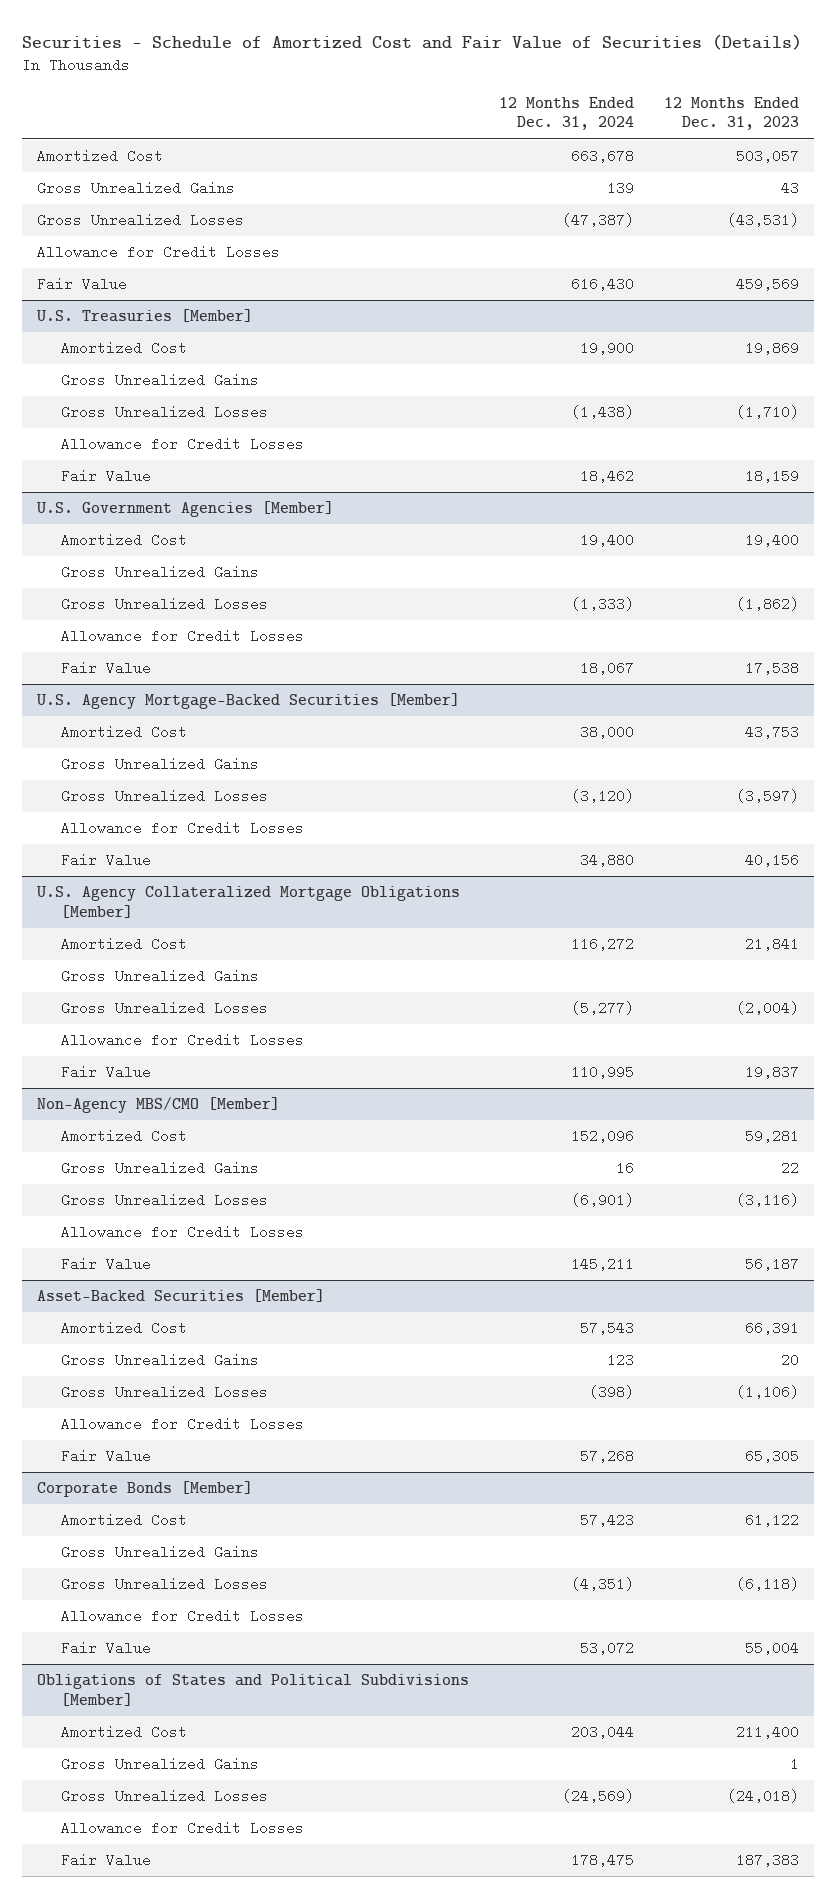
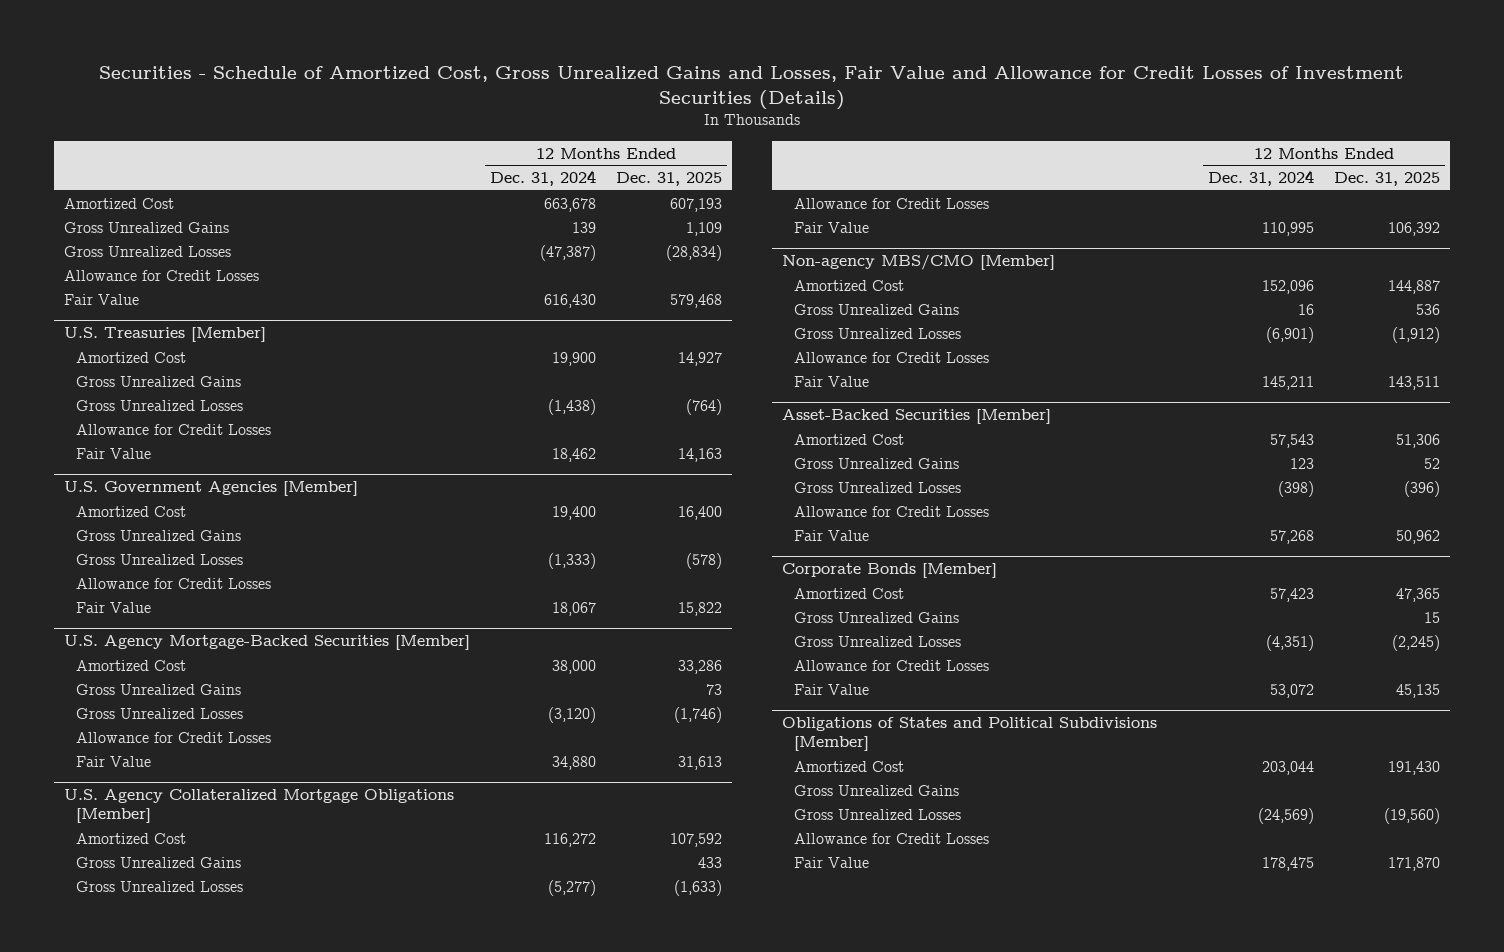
[21,33,802,50] Securities - Schedule of Amortized Cost and Fair Value of Securities (Details) -> [99,66,1405,110] Securities - Schedule of Amortized Cost, Gross Unrealized Gains and Losses, Fair Value and Allowance for Credit Losses of Investment Securities (Details)
[664,96,800,131] 12 Months Ended Dec. 31, 2023 -> none
none -> [616,172,723,187] Dec. 31, 2025
[36,1097,280,1114] Non-Agency MBS/CMO [Member] -> [782,254,1056,271] Non-agency MBS/CMO [Member]

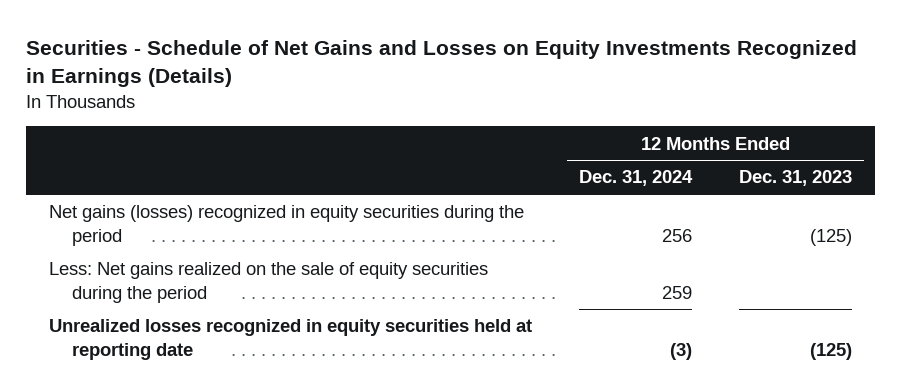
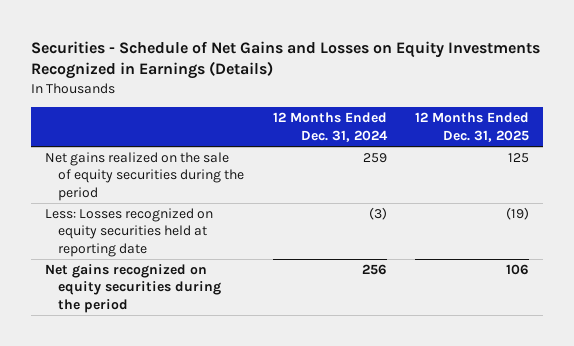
[739,170,853,187] Dec. 31, 2023 -> none
none -> [415,112,530,142] 12 Months Ended Dec. 31, 2025
[49,319,533,360] Unrealized losses recognized in equity securities held at reporting date -> none
[49,205,525,246] Net gains (losses) recognized in equity securities during the period -> [45,152,245,201] Net gains realized on the sale of equity securities during the period
[662,228,693,242] 256 -> [362,153,387,164] 259
[49,262,489,303] Less: Net gains realized on the sale of equity securities during the period -> [45,208,214,257] Less: Losses recognized on equity securities held at reporting date
[662,285,693,299] 259 -> [368,207,387,221] (3)
none -> [45,264,222,313] Net gains recognized on equity securities during the period

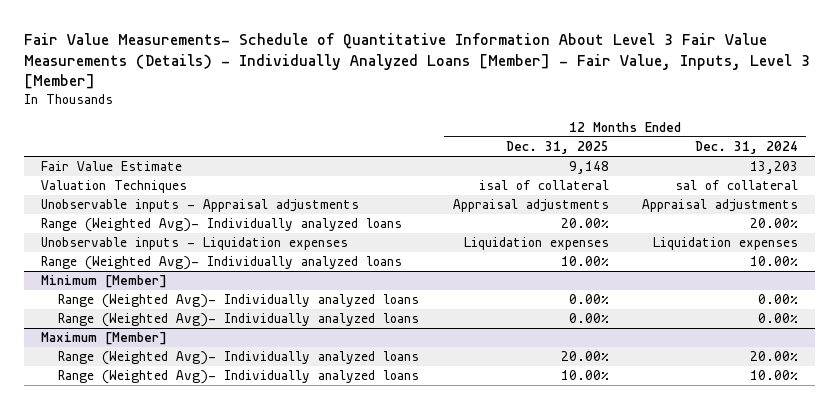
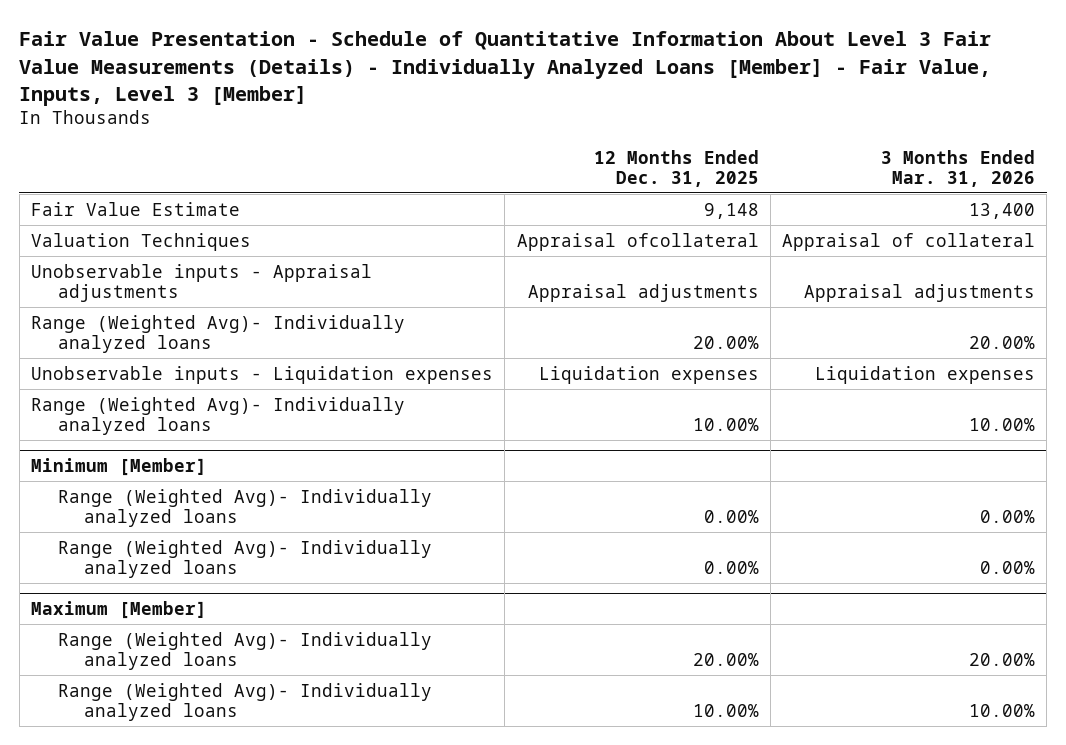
[24,32,811,90] Fair Value Measurements- Schedule of Quantitative Information About Level 3 Fair Value Measurements (Details) - Individually Analyzed Loans [Member] - Fair Value, Inputs, Level 3 [Member] -> [19,31,992,106] Fair Value Presentation - Schedule of Quantitative Information About Level 3 Fair Value Measurements (Details) - Individually Analyzed Loans [Member] - Fair Value, Inputs, Level 3 [Member]
[694,141,798,155] Dec. 31, 2024 -> none
none -> [881,149,1036,187] 3 Months Ended Mar. 31, 2026
[478,180,609,191] isal of collateral -> [516,232,759,251] Appraisal ofcollateral

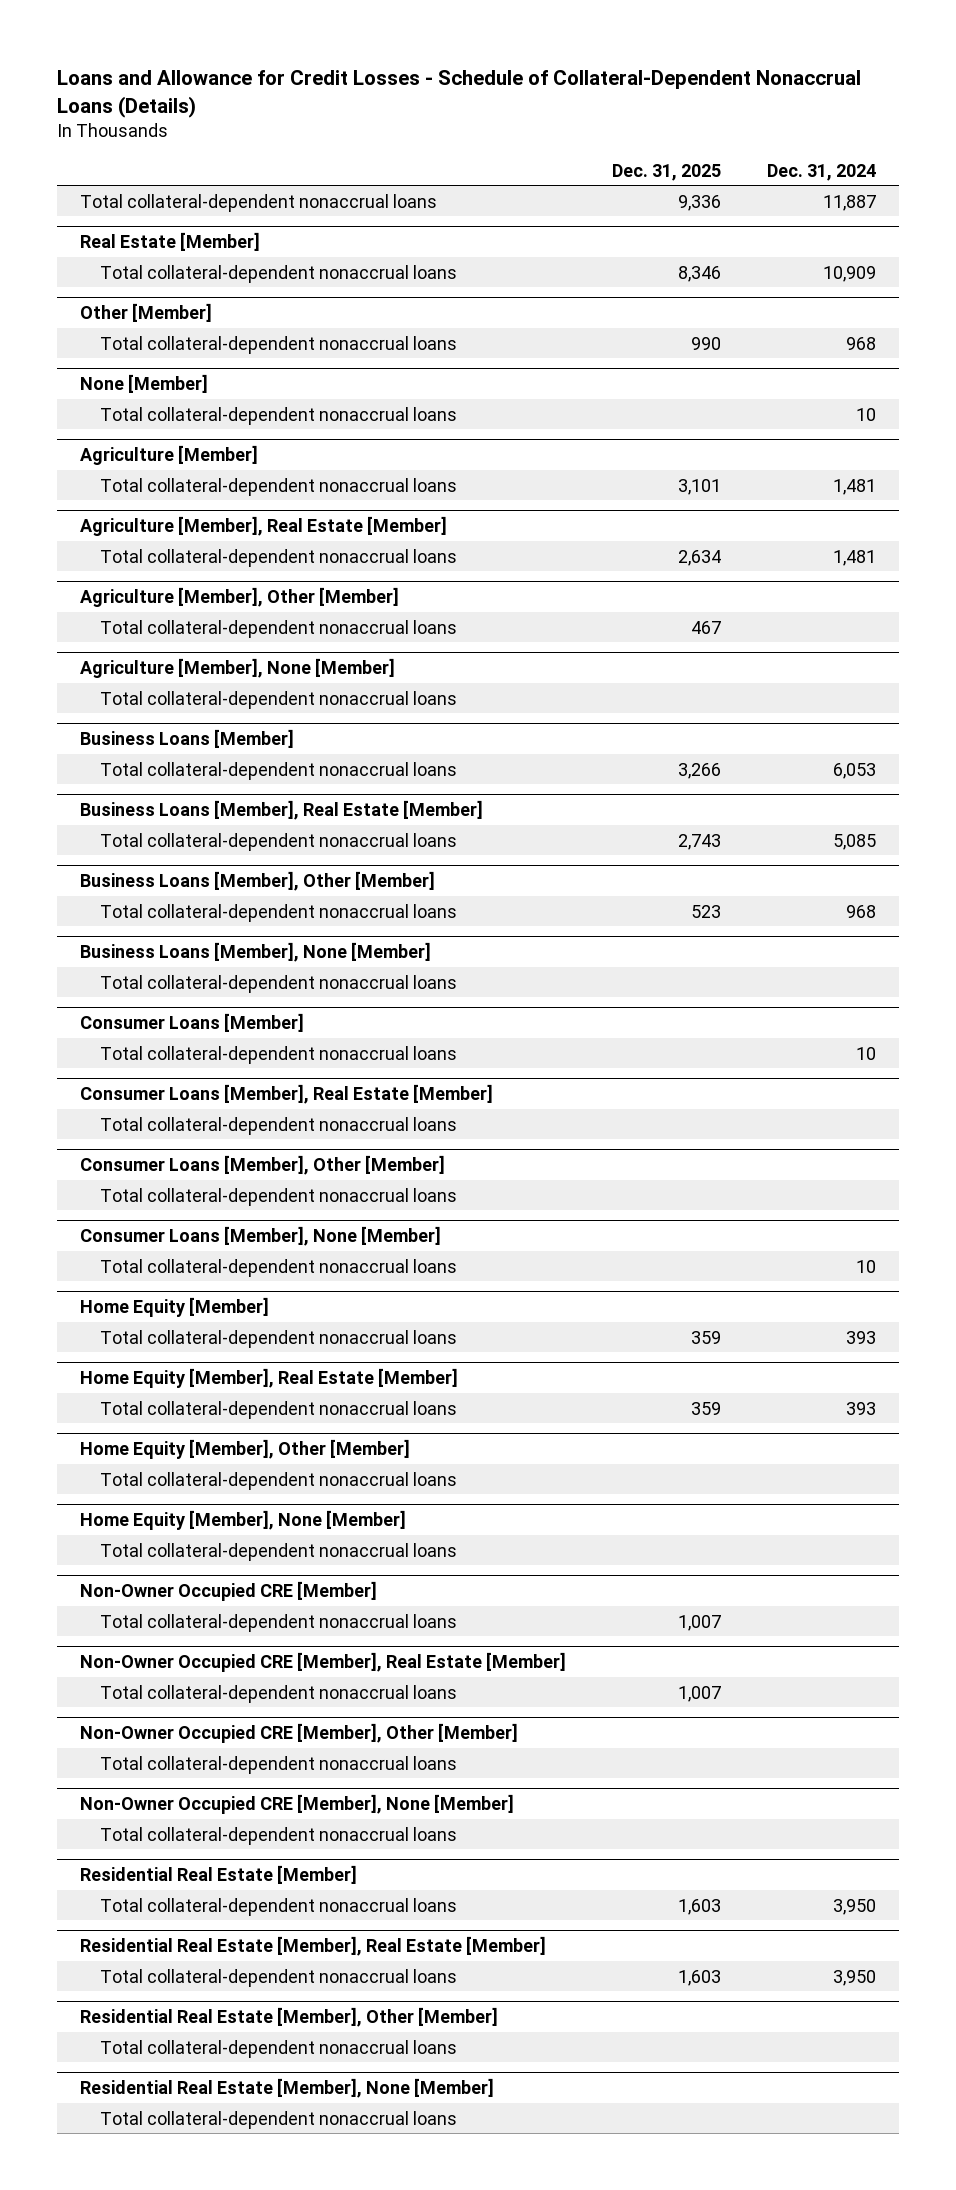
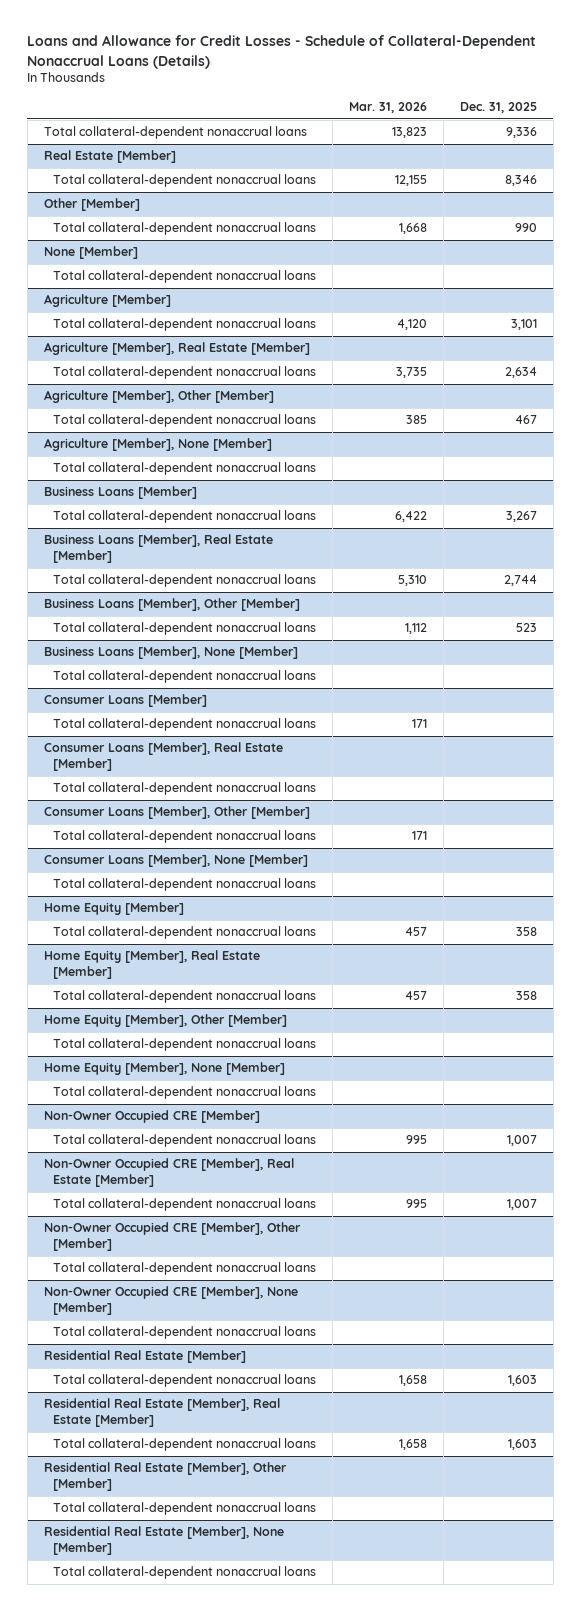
[766,163,876,181] Dec. 31, 2024 -> none
none -> [348,102,427,114] Mar. 31, 2026
[677,762,721,779] 3,266 -> [505,511,537,523] 3,267
[677,833,721,850] 2,743 -> [503,575,537,587] 2,744
[690,1330,721,1344] 359 -> [515,927,537,937] 358
[690,1401,721,1415] 359 -> [515,991,537,1001] 358

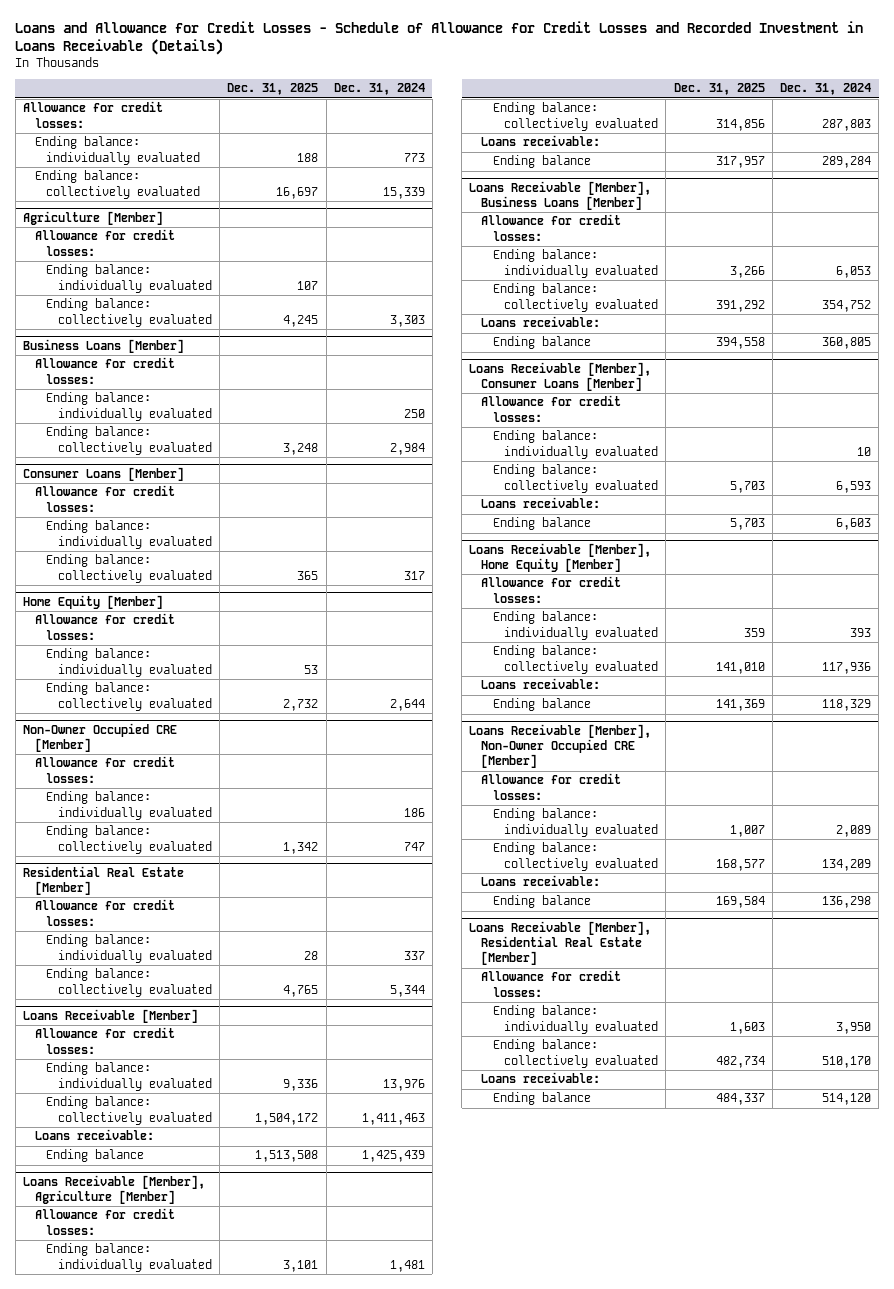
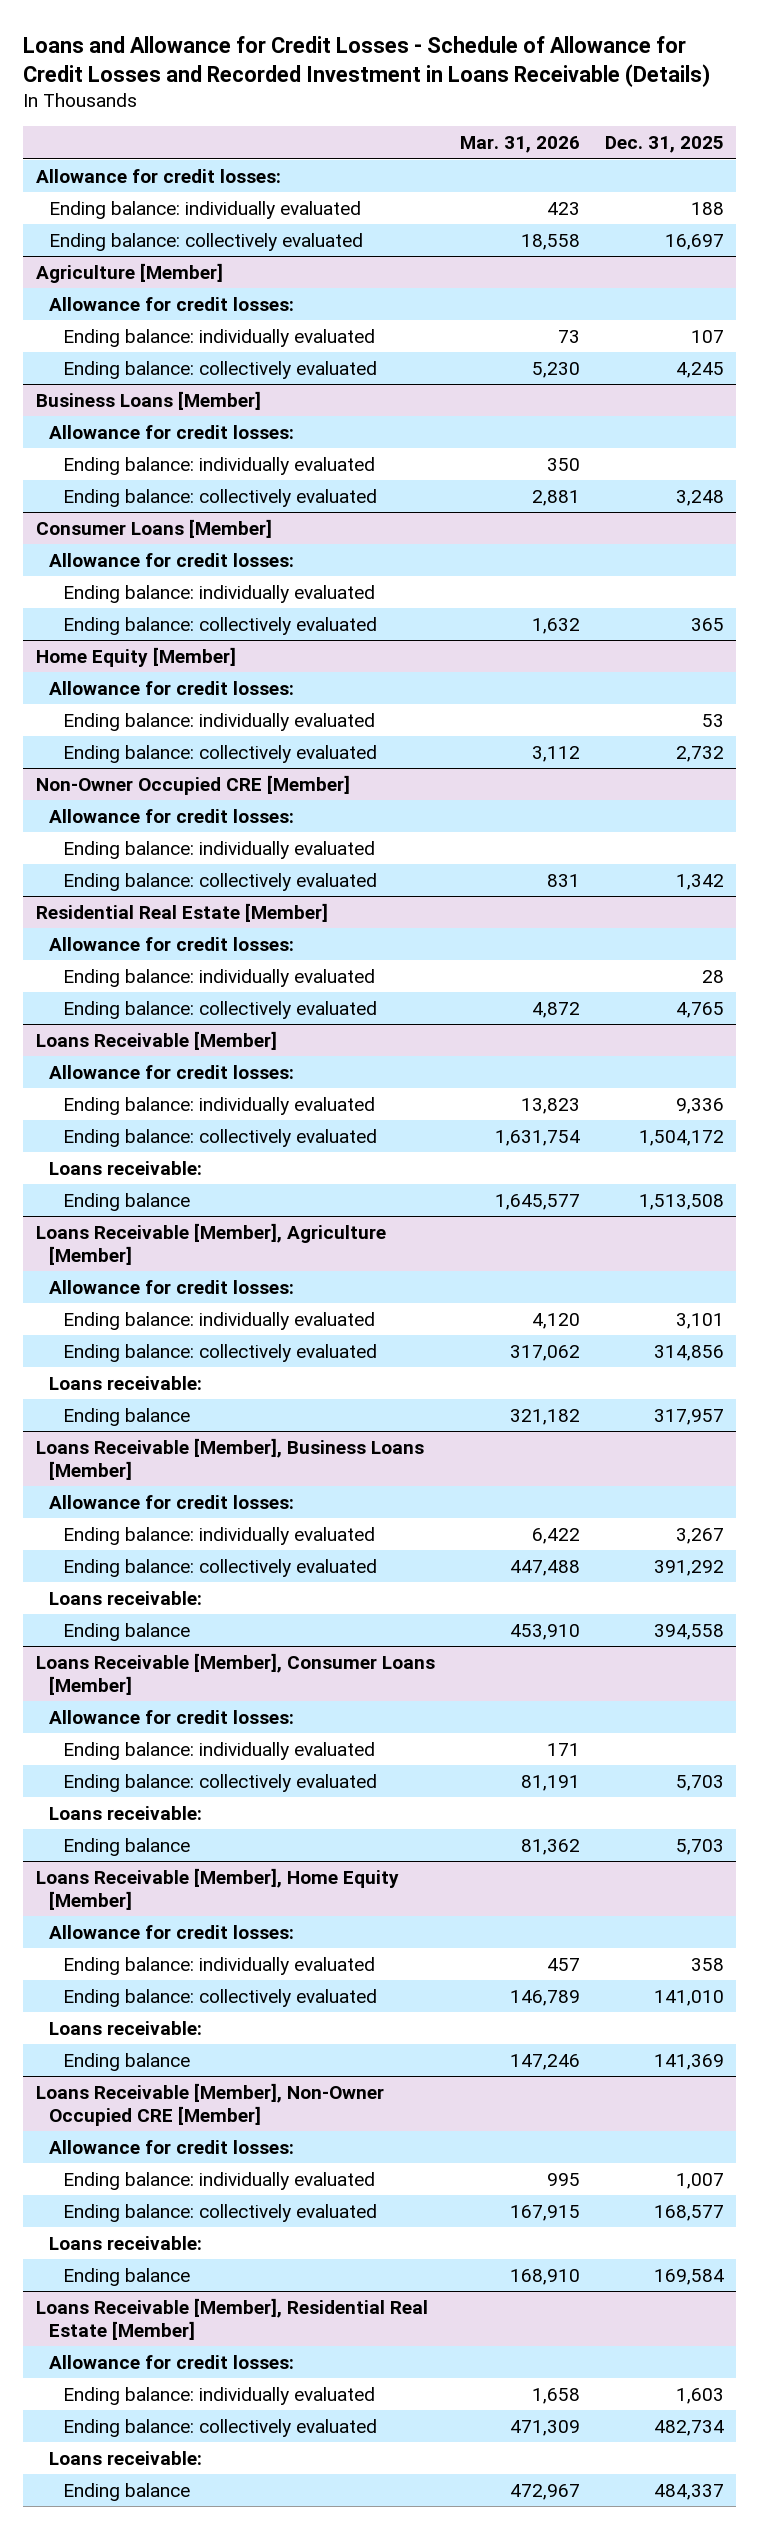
[333,83,425,96] Dec. 31, 2024 -> none
none -> [459,136,580,154] Mar. 31, 2026
[729,265,765,278] 3,266 -> [675,1527,724,1544] 3,267
[743,627,765,637] 359 -> [690,1957,724,1971] 358

